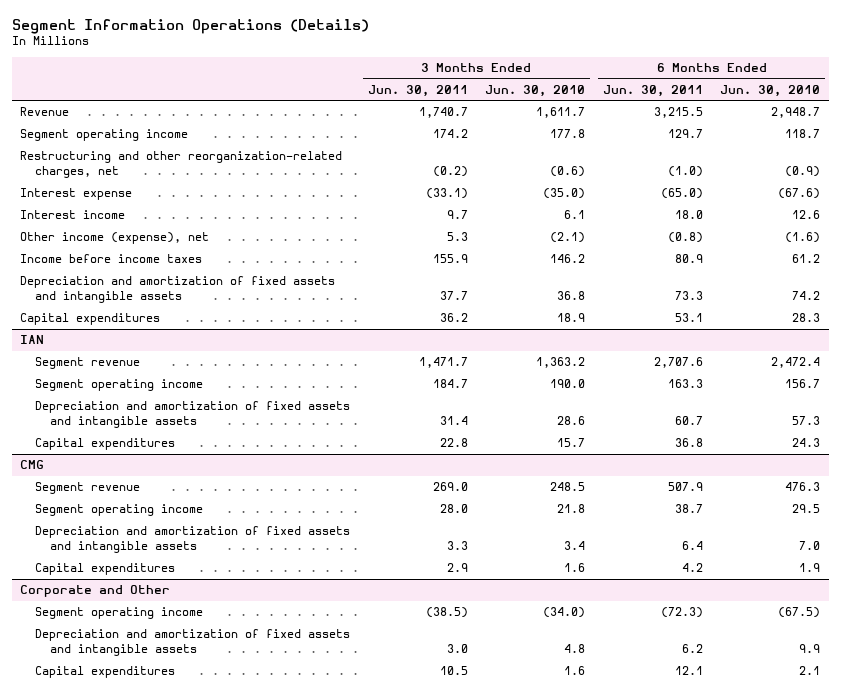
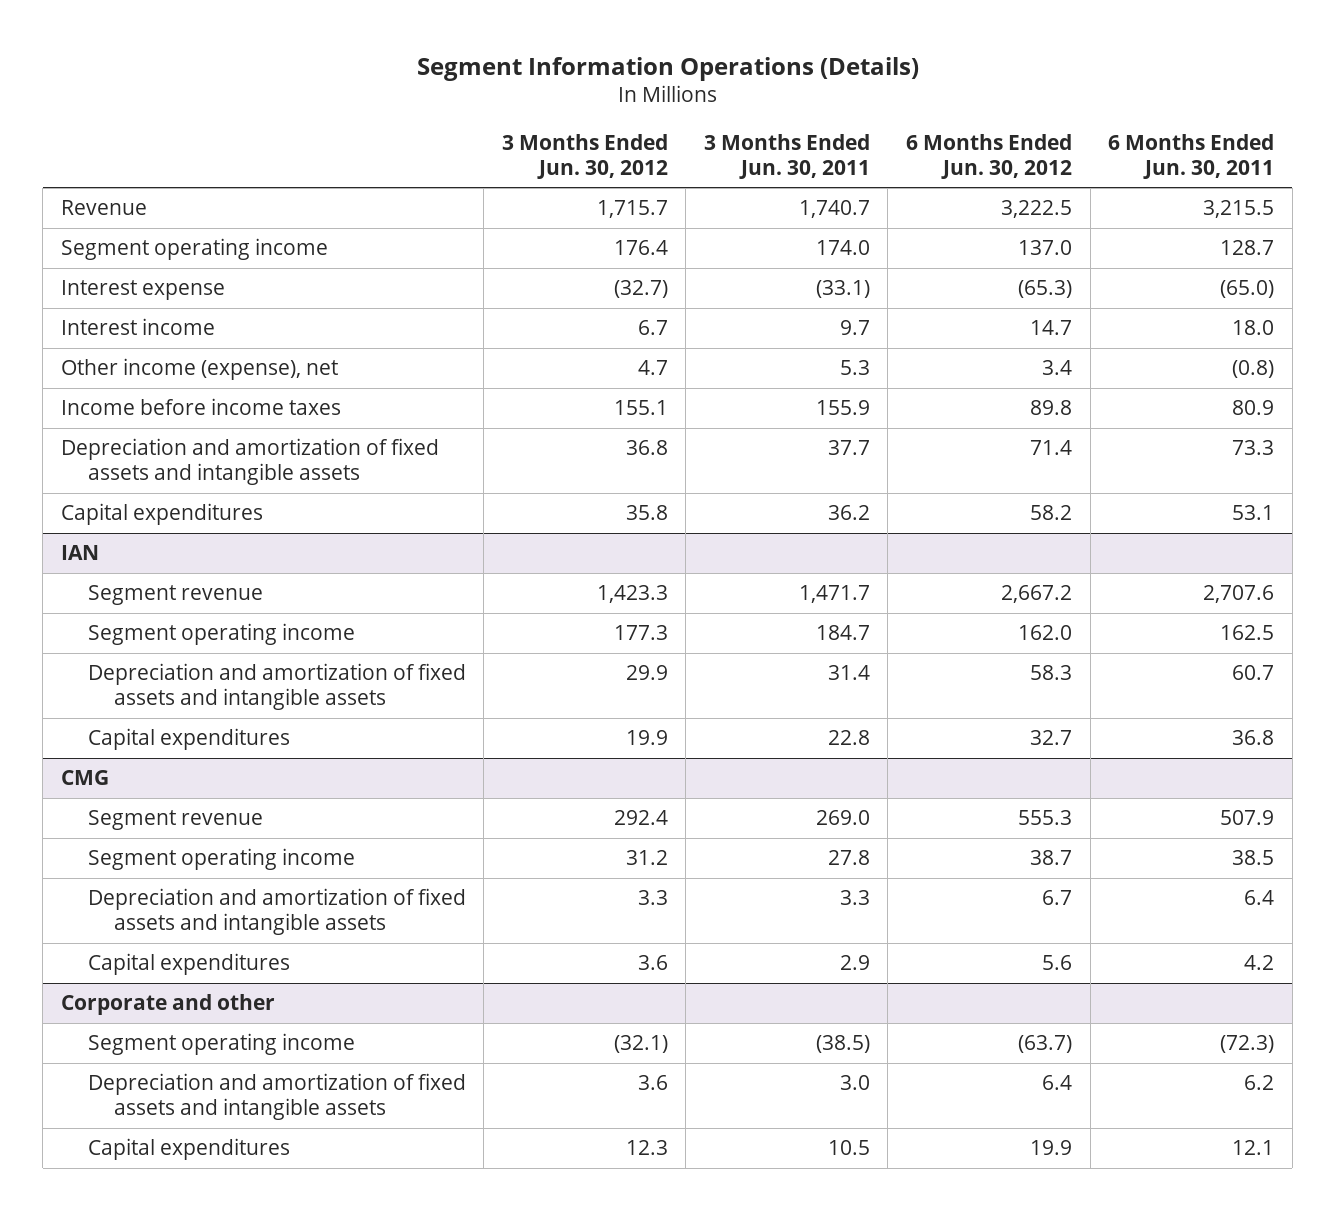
[485,84,586,97] Jun. 30, 2010 -> none
[720,84,821,97] Jun. 30, 2010 -> none
none -> [501,133,668,179] 3 Months Ended Jun. 30, 2012
none -> [906,133,1073,179] 6 Months Ended Jun. 30, 2012
[20,151,343,179] Restructuring and other reorganization-related charges, net -> none
[432,129,468,139] 174.2 -> [815,240,870,256] 174.0
[667,129,703,139] 129.7 -> [1220,240,1275,256] 128.7
[667,379,703,389] 163.3 -> [1220,625,1275,641] 162.5
[439,504,468,514] 28.0 -> [827,850,870,866] 27.8
[674,504,703,514] 38.7 -> [1232,850,1275,866] 38.5
[20,585,171,598] Corporate and Other -> [61,994,276,1016] Corporate and other

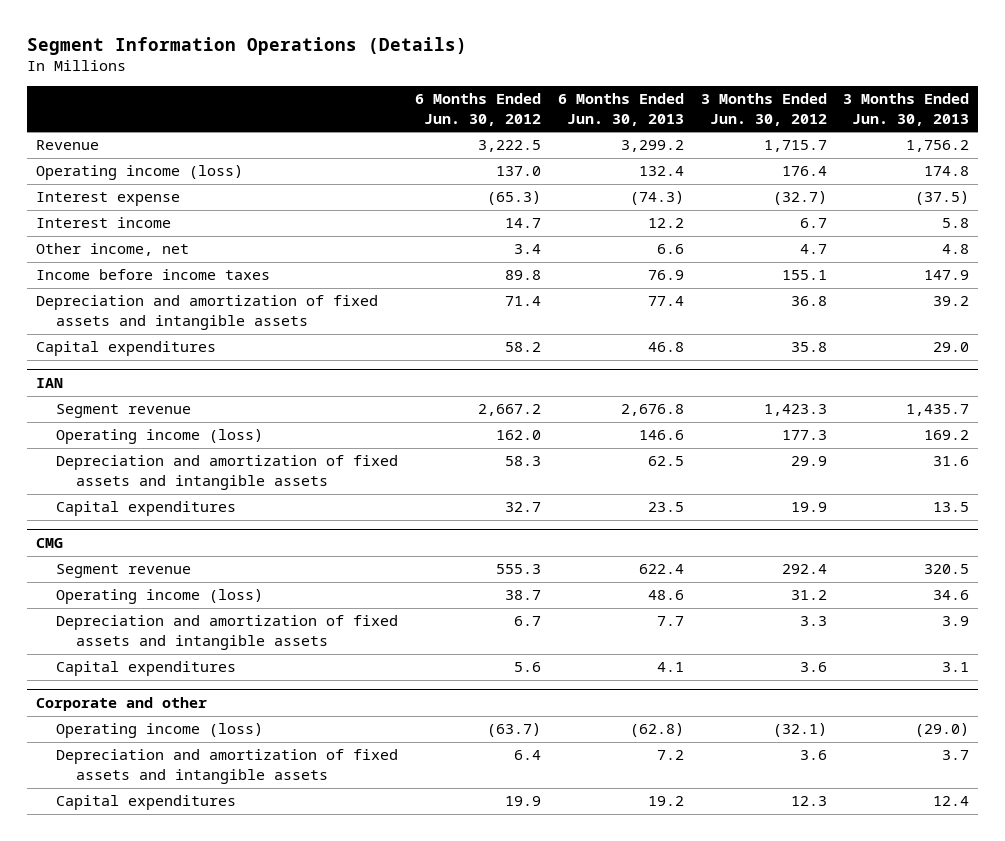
[703,133,870,179] 3 Months Ended Jun. 30, 2011 -> none
[1108,133,1275,179] 6 Months Ended Jun. 30, 2011 -> none
none -> [557,93,684,126] 6 Months Ended Jun. 30, 2013
none -> [843,93,970,126] 3 Months Ended Jun. 30, 2013
[61,238,329,261] Segment operating income -> [35,165,243,181] Operating income (loss)
[61,358,339,381] Other income (expense), net -> [35,243,189,257] Other income, net
[87,623,355,646] Segment operating income -> [55,429,263,445] Operating income (loss)
[87,848,355,871] Segment operating income -> [55,589,263,605] Operating income (loss)
[87,1033,355,1056] Segment operating income -> [55,723,263,739] Operating income (loss)

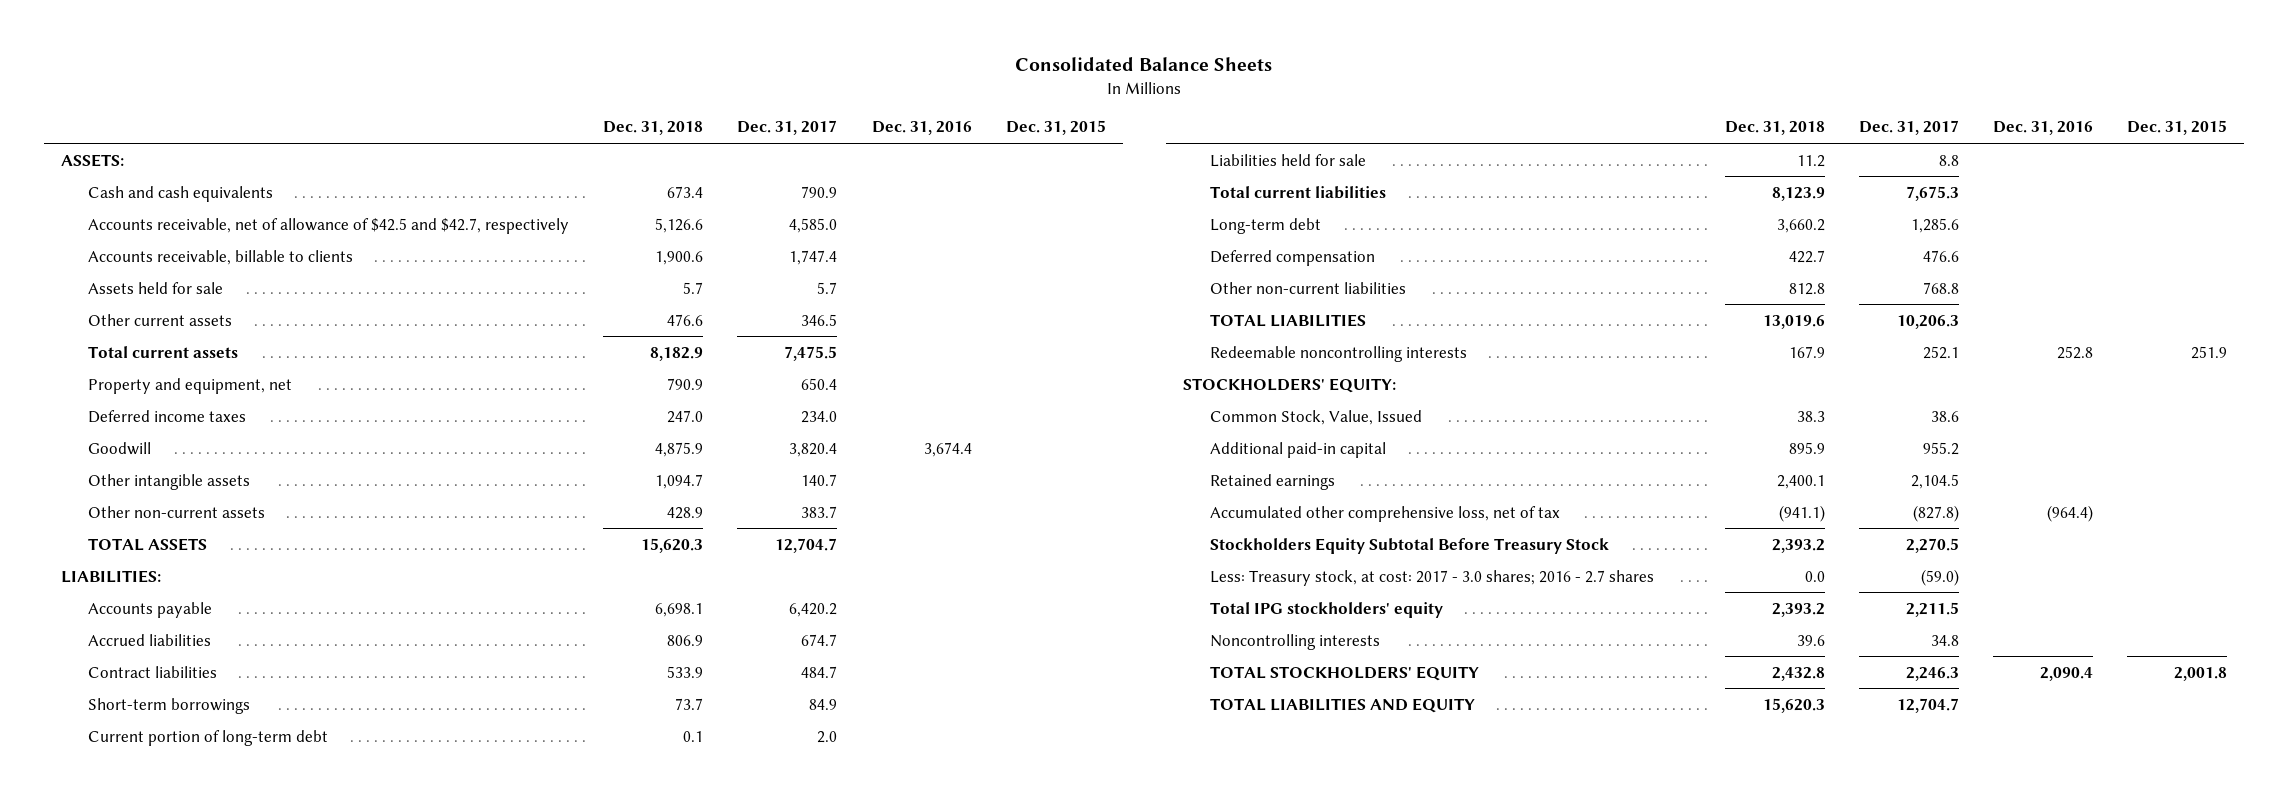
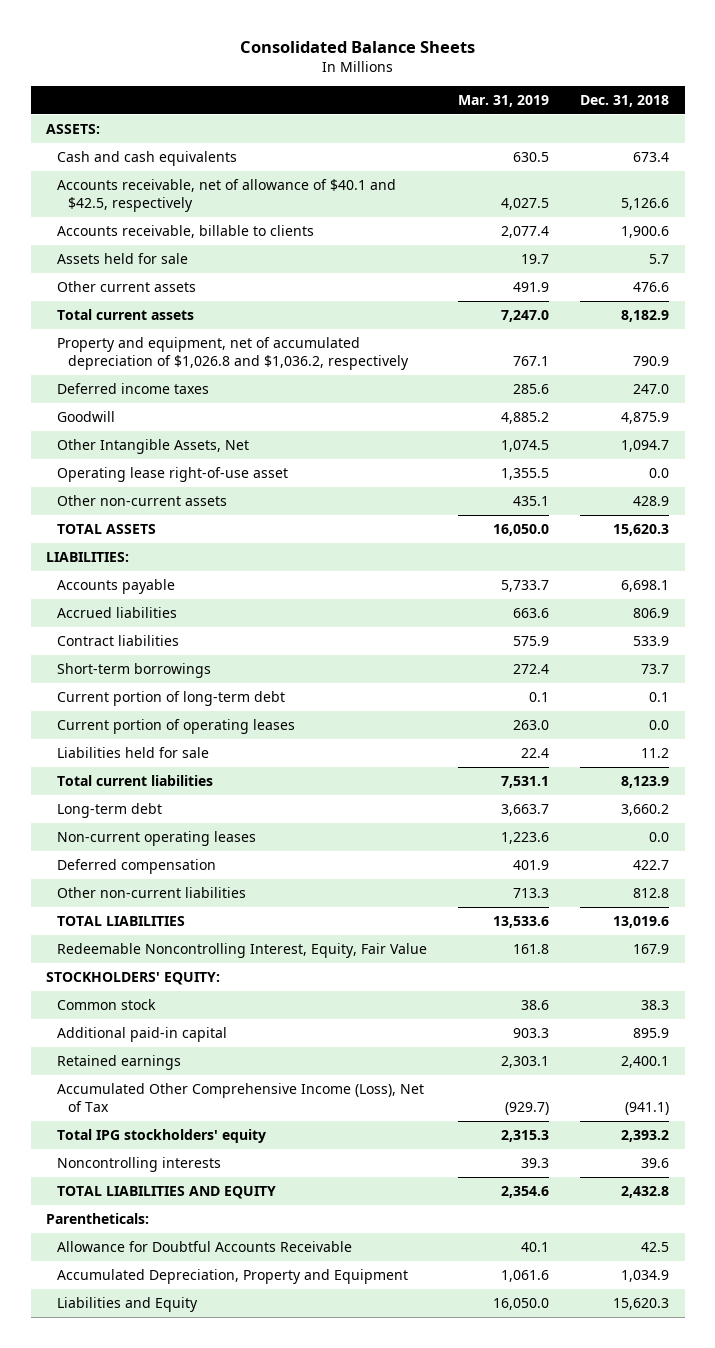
[737,120,838,136] Dec. 31, 2017 -> none
[871,121,972,136] Dec. 31, 2016 -> none
[1005,120,1106,136] Dec. 31, 2015 -> none
none -> [457,95,549,108] Mar. 31, 2019
[88,217,570,234] Accounts receivable, net of allowance of $42.5 and $42.7, respectively -> [56,178,396,213] Accounts receivable, net of allowance of $40.1 and $42.5, respectively
[88,377,293,394] Property and equipment, net -> [56,336,409,371] Property and equipment, net of accumulated depreciation of $1,026.8 and $1,036.2, respectively
[88,473,251,490] Other intangible assets -> [56,438,249,454] Other Intangible Assets, Net
none -> [56,466,288,482] Operating lease right-of-use asset
none -> [56,718,295,734] Current portion of operating leases
none -> [56,830,256,846] Non-current operating leases
[1209,345,1467,362] Redeemable noncontrolling interests -> [56,942,427,958] Redeemable Noncontrolling Interest, Equity, Fair Value
[1209,409,1422,425] Common Stock, Value, Issued -> [56,998,156,1010] Common stock
[1209,537,1609,554] Stockholders Equity Subtotal Before Treasury Stock -> none
[1209,569,1654,586] Less: Treasury stock, at cost: 2017 - 3.0 shares; 2016 - 2.7 shares -> none
[1209,505,1560,522] Accumulated other comprehensive loss, net of tax -> [56,1082,424,1113] Accumulated Other Comprehensive Income (Loss), Net of Tax
[1209,665,1479,681] TOTAL STOCKHOLDERS' EQUITY -> [56,1185,276,1199] TOTAL LIABILITIES AND EQUITY
none -> [46,1212,150,1224] Parentheticals:
none -> [56,1240,352,1252] Allowance for Doubtful Accounts Receivable
none -> [56,1268,408,1284] Accumulated Depreciation, Property and Equipment
[1209,697,1475,713] TOTAL LIABILITIES AND EQUITY -> [56,1296,198,1312] Liabilities and Equity

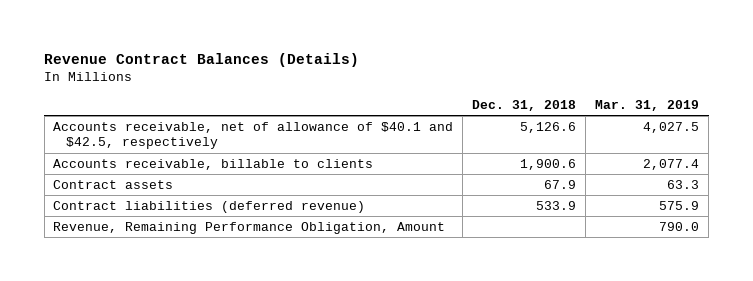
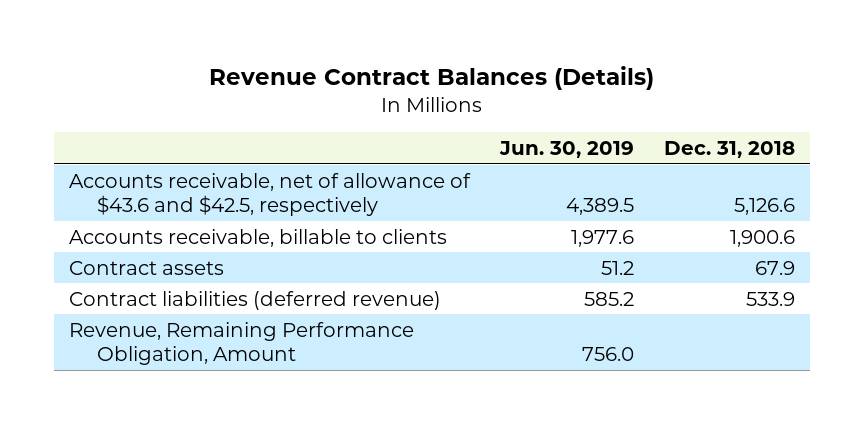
[595,99,700,111] Mar. 31, 2019 -> none
none -> [498,141,634,159] Jun. 30, 2019
[53,121,454,150] Accounts receivable, net of allowance of $40.1 and $42.5, respectively -> [68,172,471,216] Accounts receivable, net of allowance of $43.6 and $42.5, respectively

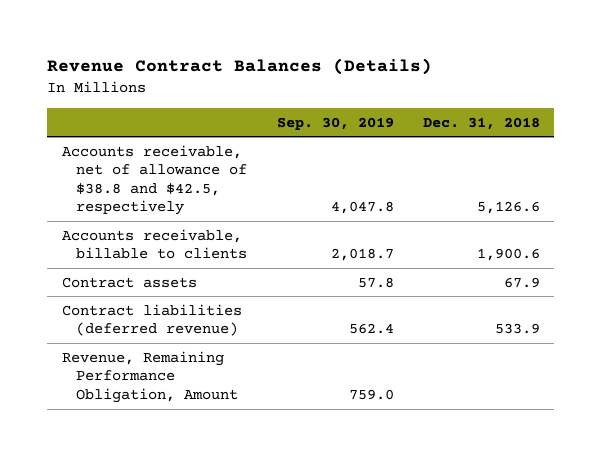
[498,141,634,159] Jun. 30, 2019 -> none
none -> [276,116,394,130] Sep. 30, 2019
[68,172,471,216] Accounts receivable, net of allowance of $43.6 and $42.5, respectively -> [61,144,248,216] Accounts receivable, net of allowance of $38.8 and $42.5, respectively

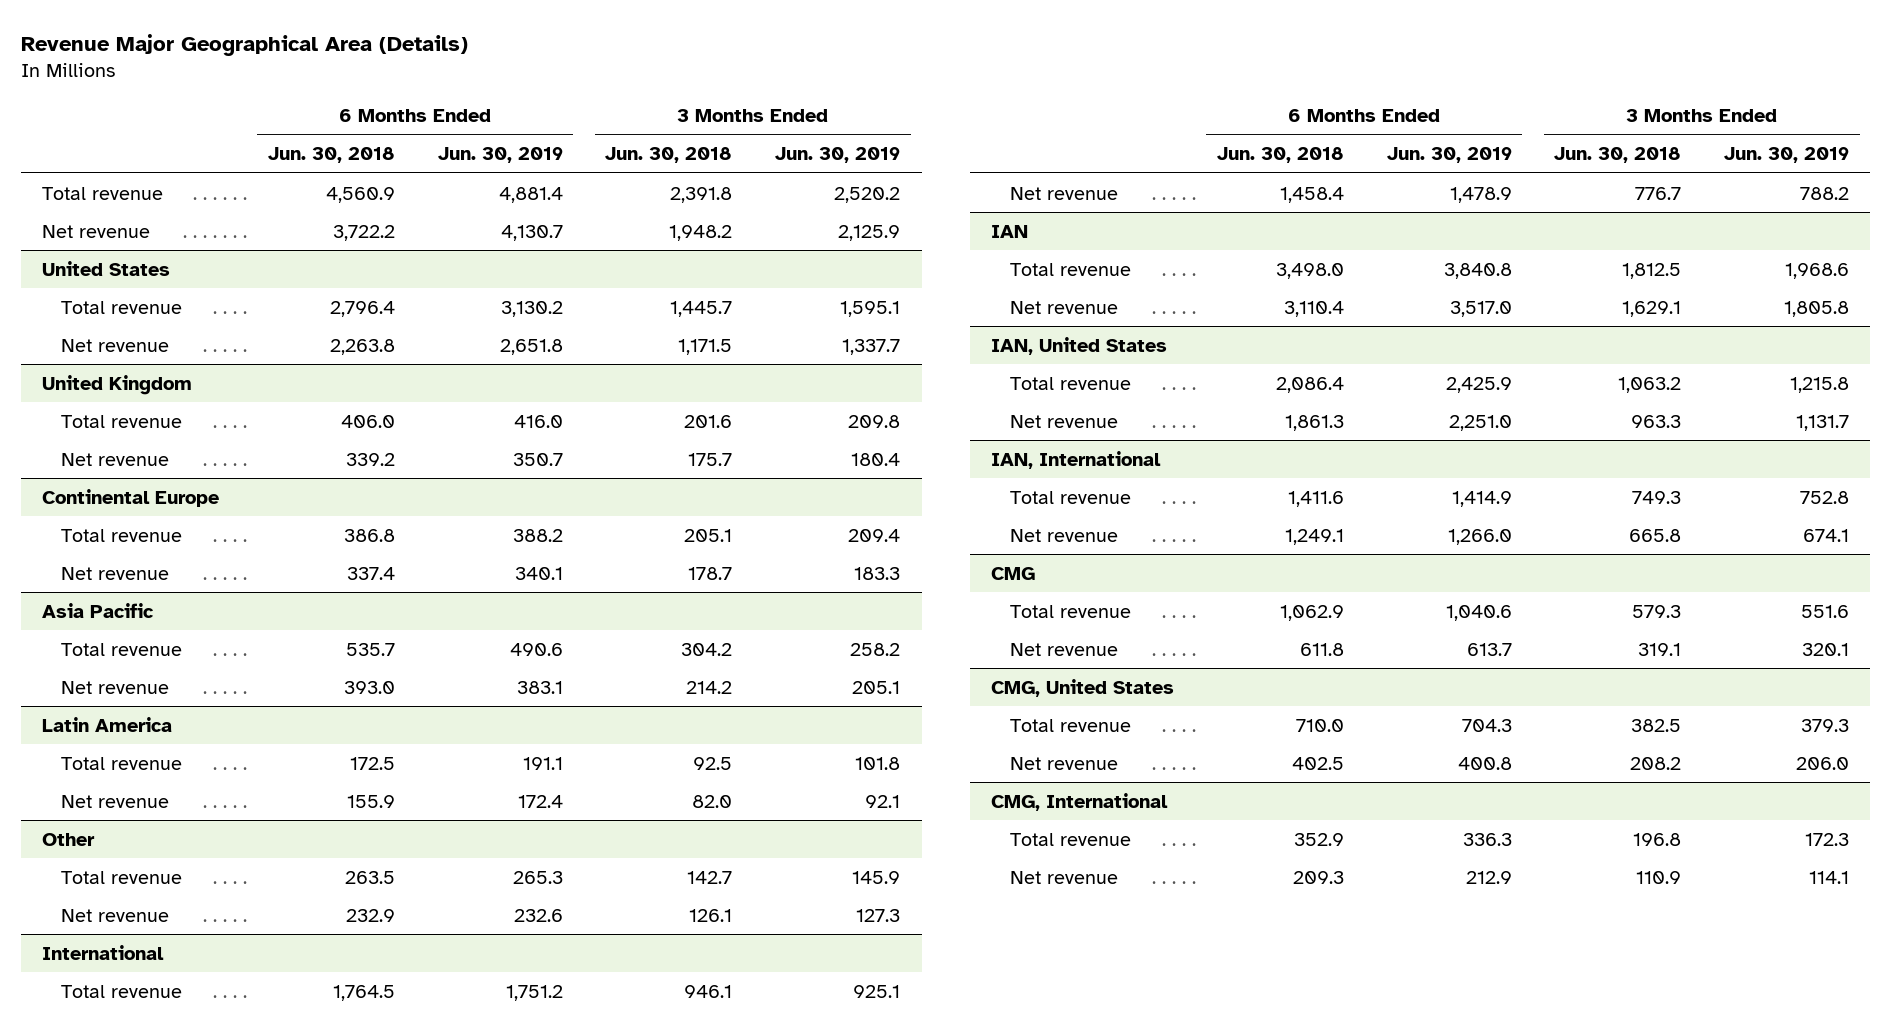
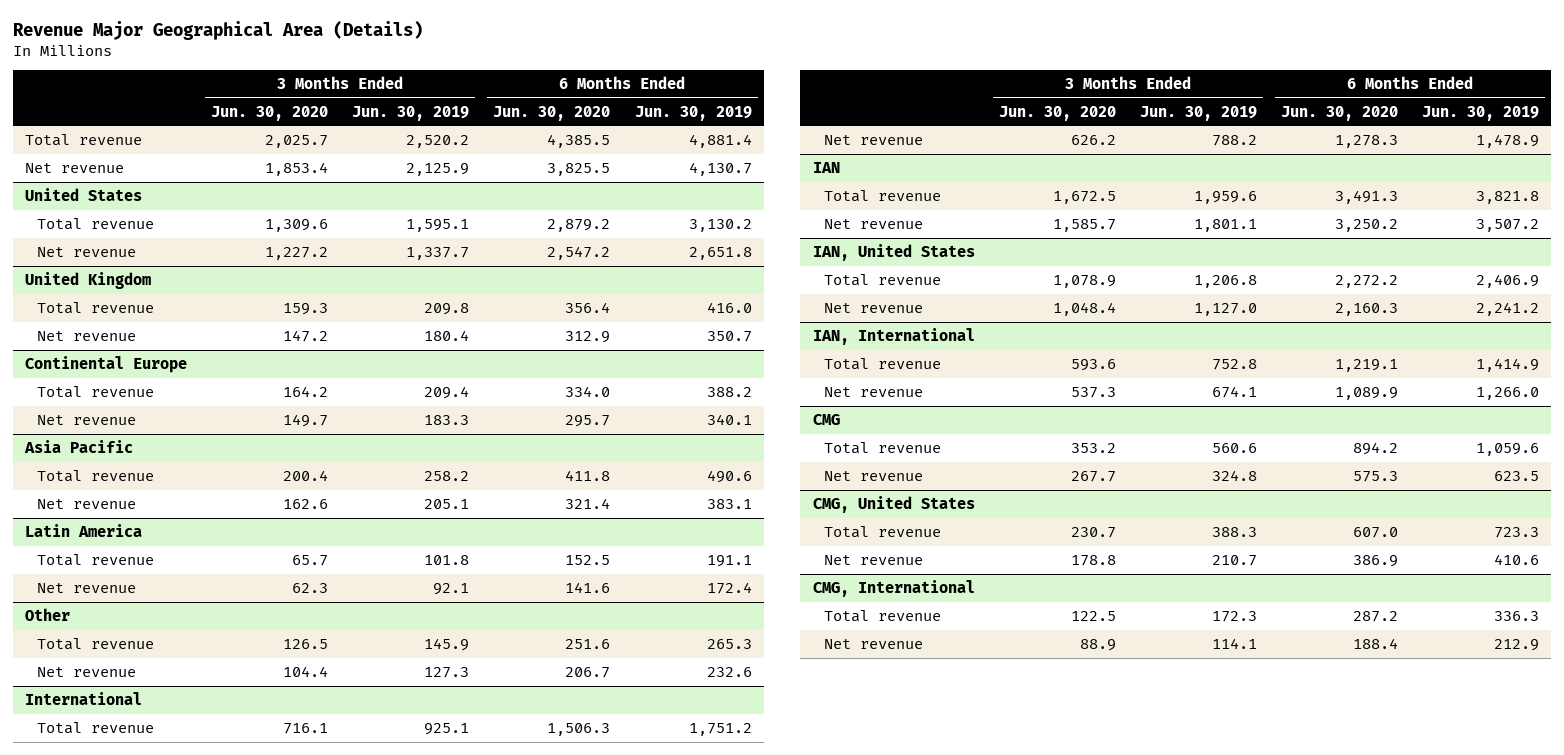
[268,147,396,164] Jun. 30, 2018 -> none
[605,147,733,164] Jun. 30, 2018 -> none
none -> [211,105,329,121] Jun. 30, 2020
none -> [493,105,611,121] Jun. 30, 2020
[1443,262,1512,279] 3,840.8 -> [1476,190,1540,204] 3,821.8
[1784,262,1849,279] 1,968.6 -> [1193,190,1257,204] 1,959.6
[1449,300,1512,317] 3,517.0 -> [1476,218,1540,232] 3,507.2
[1783,300,1849,317] 1,805.8 -> [1193,218,1257,232] 1,801.1
[1445,376,1512,393] 2,425.9 -> [1476,273,1540,288] 2,406.9
[1789,376,1849,393] 1,215.8 -> [1193,274,1257,288] 1,206.8
[1448,414,1512,431] 2,251.0 -> [1476,301,1540,316] 2,241.2
[1795,414,1849,431] 1,131.7 -> [1193,302,1257,316] 1,127.0
[1445,604,1512,621] 1,040.6 -> [1476,442,1540,456] 1,059.6
[1800,604,1849,618] 551.6 -> [1211,442,1257,453] 560.6
[1466,642,1512,656] 613.7 -> [1494,470,1540,481] 623.5
[1801,642,1849,656] 320.1 -> [1211,469,1257,481] 324.8
[1461,718,1512,732] 704.3 -> [1494,526,1540,538] 723.3
[1800,718,1849,732] 379.3 -> [1211,526,1257,537] 388.3
[1457,756,1512,770] 400.8 -> [1494,553,1540,565] 410.6
[1795,756,1849,770] 206.0 -> [1211,554,1257,566] 210.7

